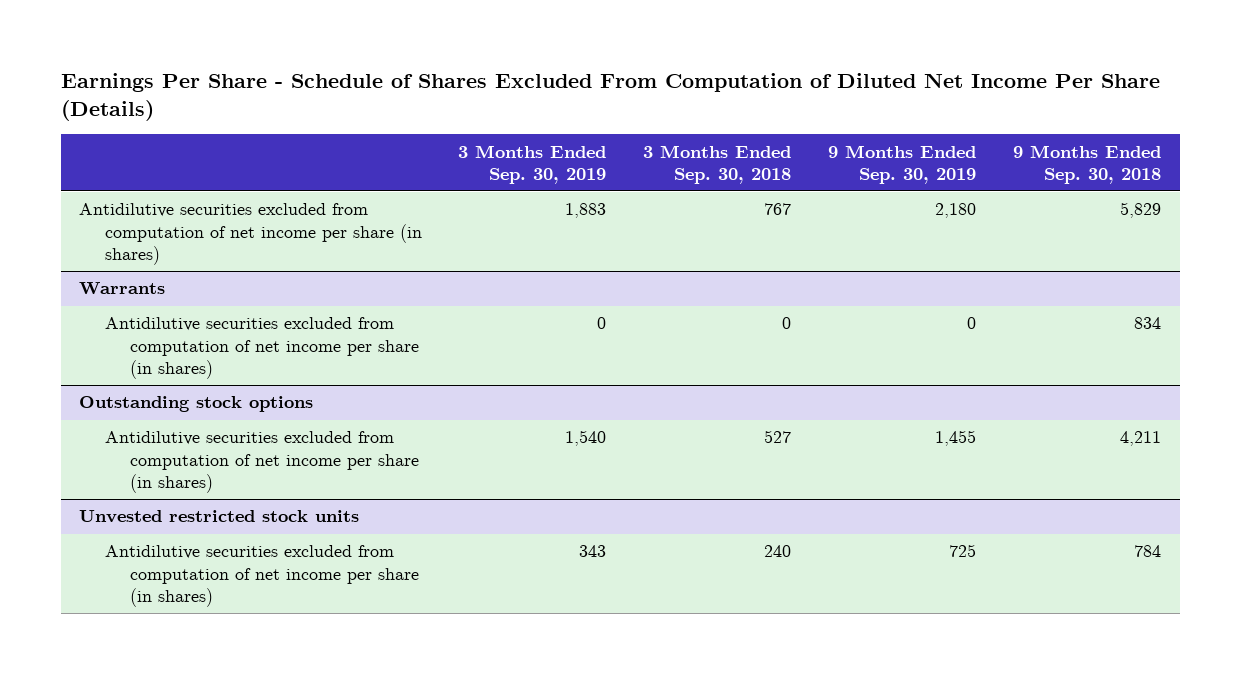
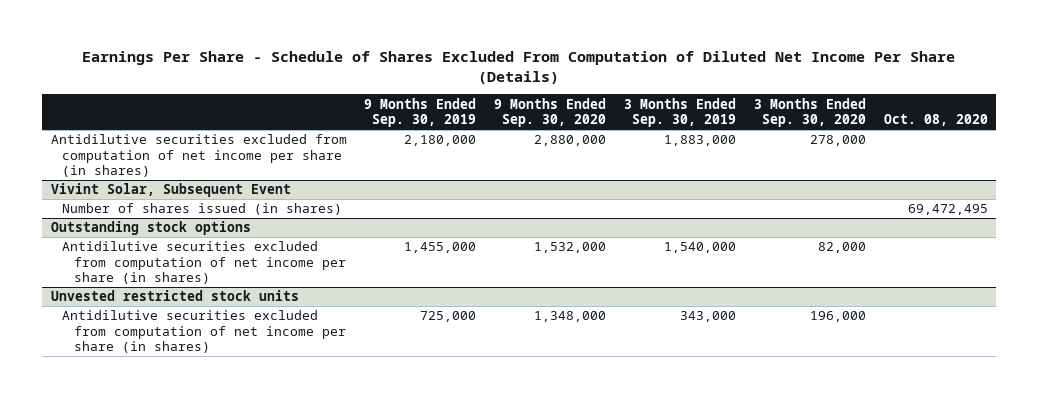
[643,144,792,184] 3 Months Ended Sep. 30, 2018 -> none
[1013,144,1162,184] 9 Months Ended Sep. 30, 2018 -> none
none -> [494,97,607,128] 9 Months Ended Sep. 30, 2020
none -> [753,97,866,128] 3 Months Ended Sep. 30, 2020
none -> [883,114,988,127] Oct. 08, 2020
[79,282,166,296] Warrants -> none
[104,317,419,379] Antidilutive securities excluded from computation of net income per share (in shares) -> none
[565,203,607,219] 1,883 -> [663,135,736,147] 1,883,000
[935,203,977,219] 2,180 -> [404,135,477,147] 2,180,000
none -> [50,183,291,198] Vivint Solar, Subsequent Event
none -> [62,203,343,216] Number of shares issued (in shares)
[565,430,607,447] 1,540 -> [663,242,736,254] 1,540,000
[935,430,977,447] 1,455 -> [404,242,477,254] 1,455,000
[579,545,607,558] 343 -> [679,311,736,323] 343,000
[949,544,977,558] 725 -> [420,311,477,323] 725,000

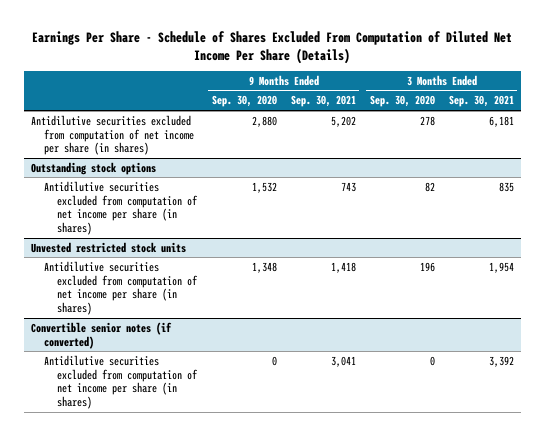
[364,97,477,128] 9 Months Ended Sep. 30, 2019 -> none
[623,97,736,128] 3 Months Ended Sep. 30, 2019 -> none
[883,114,988,127] Oct. 08, 2020 -> none
none -> [290,95,356,108] Sep. 30, 2021
none -> [448,95,514,108] Sep. 30, 2021
[50,183,291,198] Vivint Solar, Subsequent Event -> none
[62,203,343,216] Number of shares issued (in shares) -> none
[534,135,607,147] 2,880,000 -> [251,115,277,127] 2,880
[809,135,866,147] 278,000 -> [419,115,435,126] 278
[534,242,607,254] 1,532,000 -> [251,181,277,193] 1,532
[817,242,866,254] 82,000 -> [424,181,435,192] 82
[534,311,607,323] 1,348,000 -> [251,261,277,273] 1,348
[809,311,866,323] 196,000 -> [419,261,435,272] 196
none -> [30,321,172,349] Convertible senior notes (if converted)
none -> [44,354,199,410] Antidilutive securities excluded from computation of net income per share (in shares)

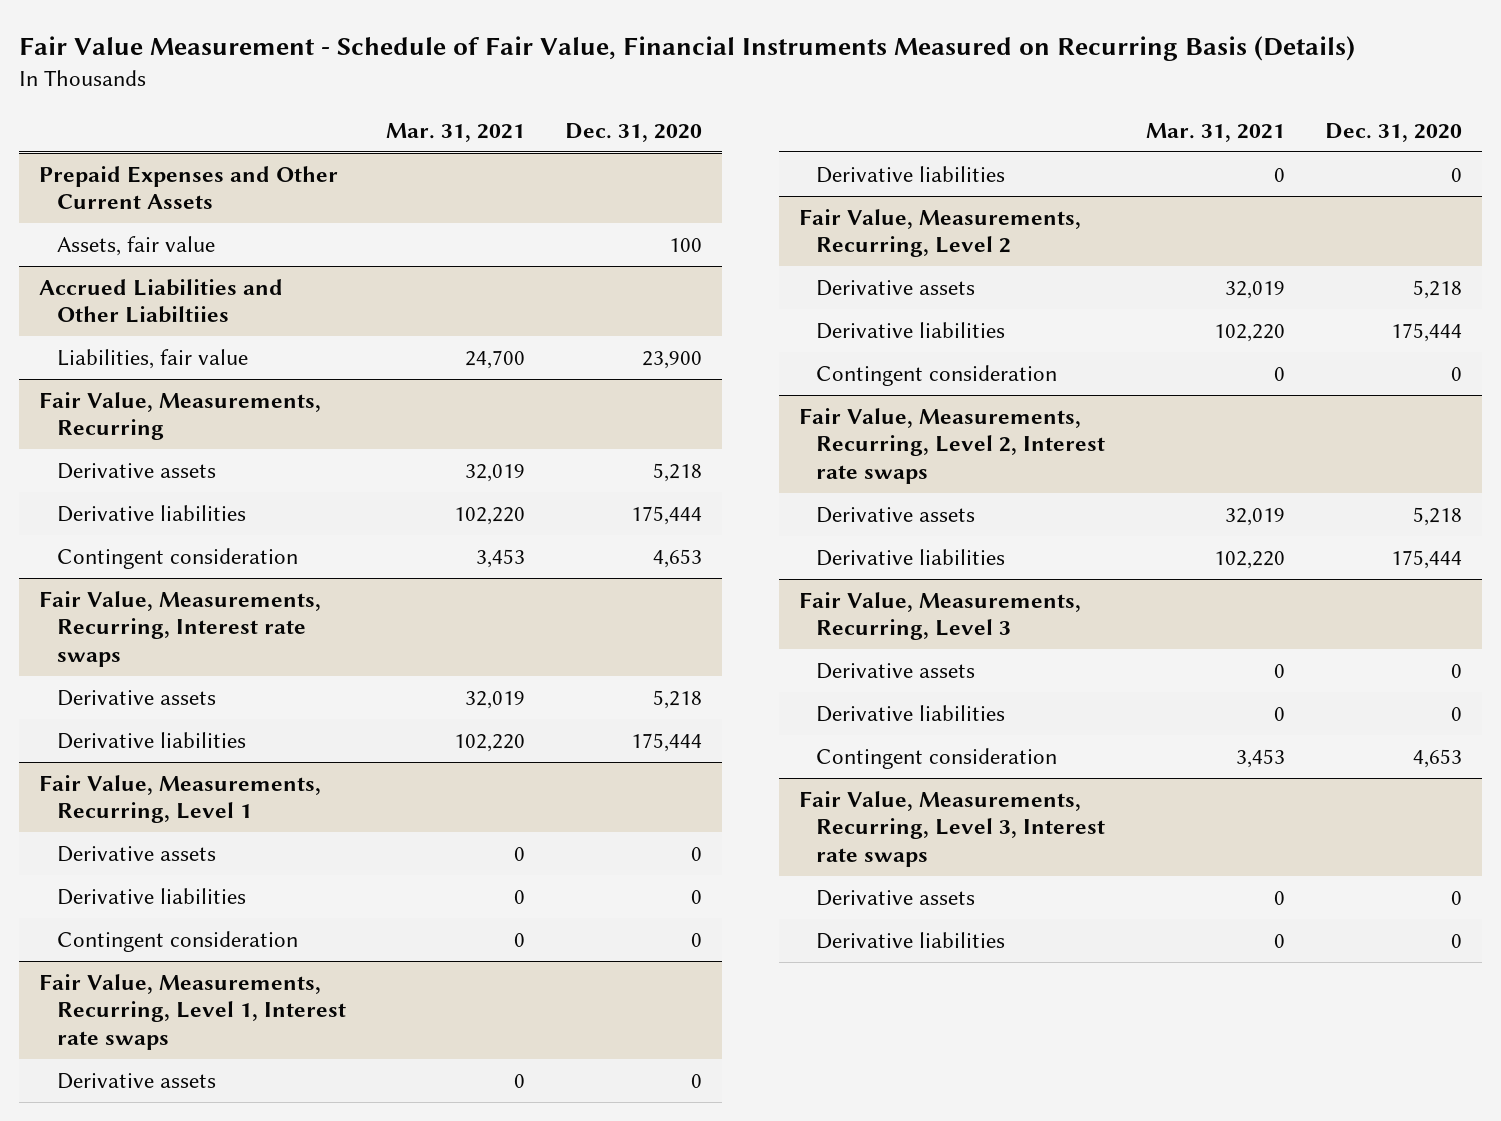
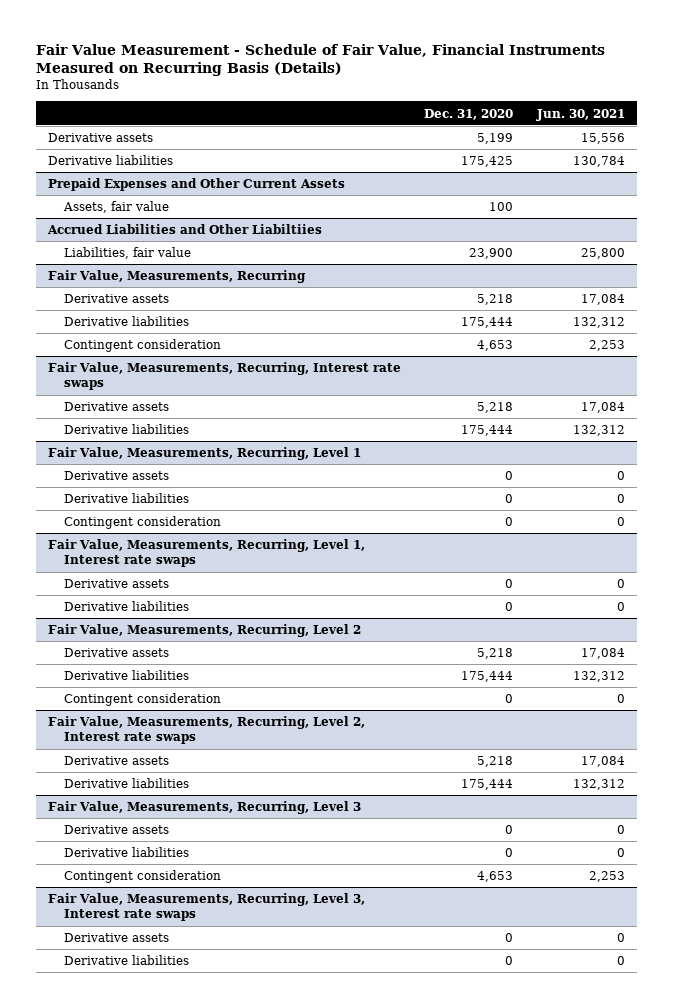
[385,122,525,142] Mar. 31, 2021 -> none
none -> [536,108,626,121] Jun. 30, 2021
none -> [47,133,153,143] Derivative assets
none -> [47,155,173,166] Derivative liabilities

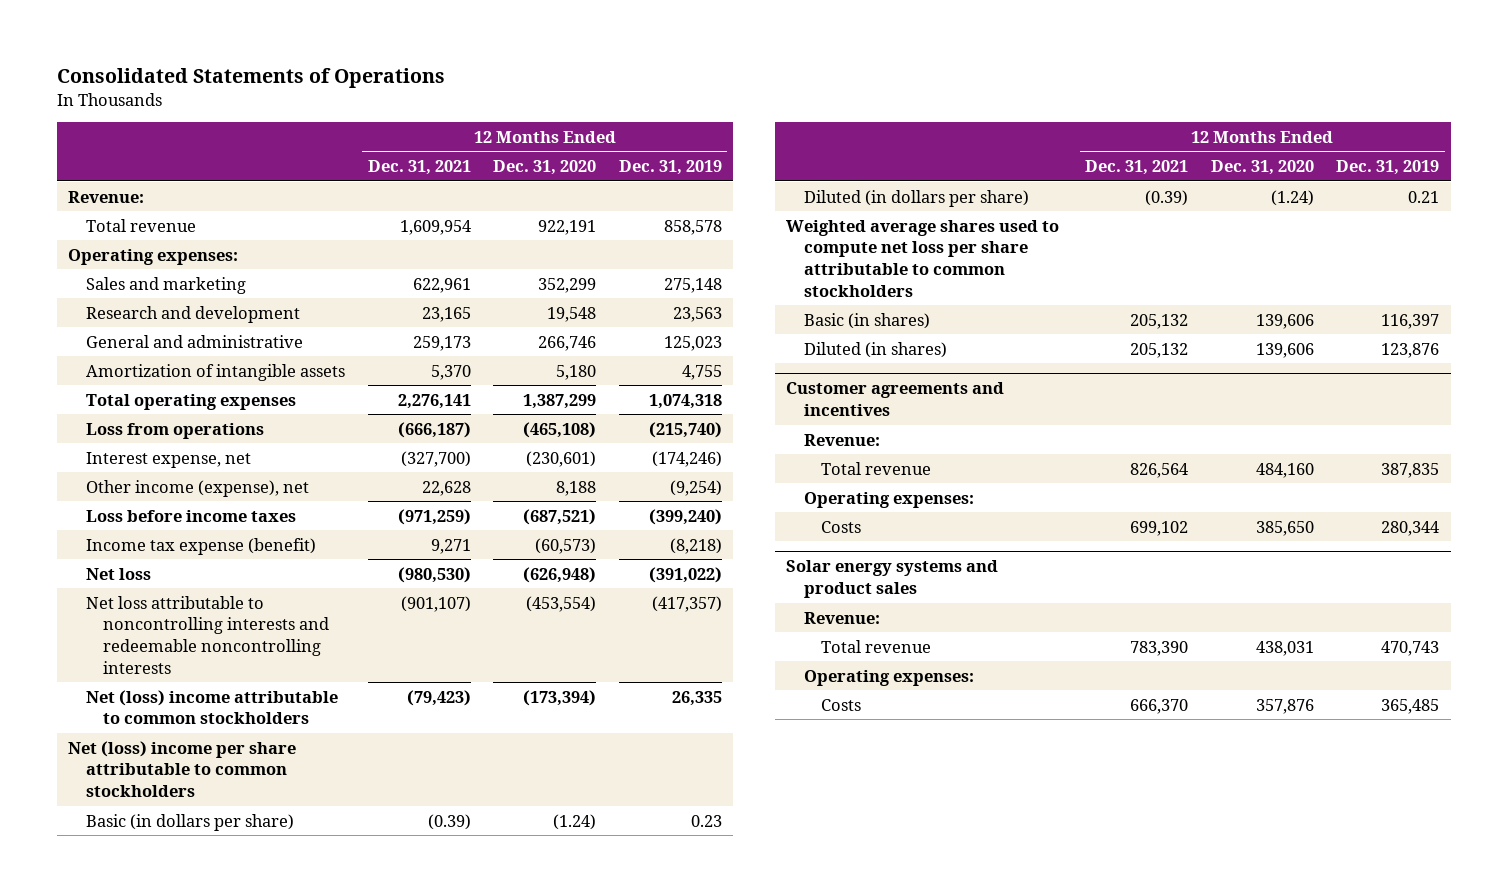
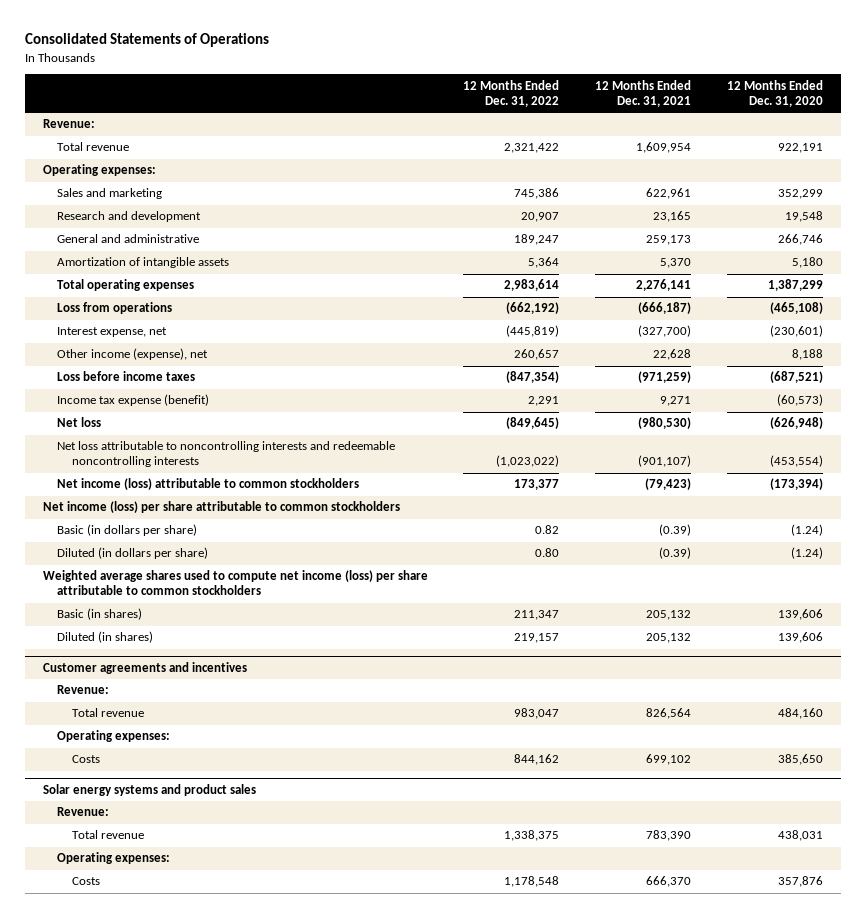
[618,160,722,176] Dec. 31, 2019 -> none
none -> [463,79,560,107] 12 Months Ended Dec. 31, 2022
[85,689,338,725] Net (loss) income attributable to common stockholders -> [57,478,360,491] Net income (loss) attributable to common stockholders
[68,740,297,798] Net (loss) income per share attributable to common stockholders -> [42,501,400,514] Net income (loss) per share attributable to common stockholders
[786,219,1060,297] Weighted average shares used to compute net loss per share attributable to common stockholders -> [42,570,428,596] Weighted average shares used to compute net income (loss) per share attributable to common stockholders

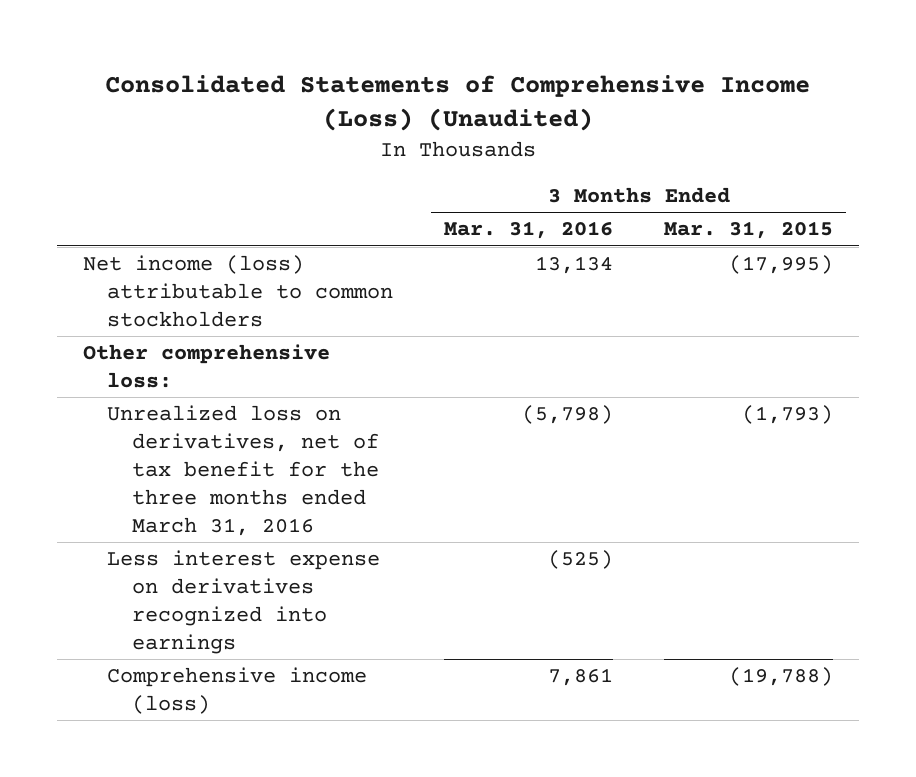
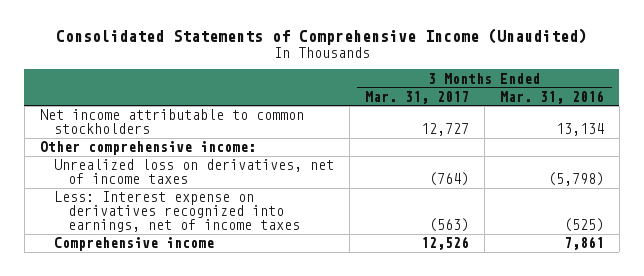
[104,74,810,132] Consolidated Statements of Comprehensive Income (Loss) (Unaudited) -> [55,28,587,46] Consolidated Statements of Comprehensive Income (Unaudited)
[664,221,834,240] Mar. 31, 2015 -> none
none -> [364,90,469,104] Mar. 31, 2017
[82,255,394,328] Net income (loss) attributable to common stockholders -> [39,109,304,135] Net income attributable to common stockholders
[82,344,330,389] Other comprehensive loss: -> [39,141,256,156] Other comprehensive income:
[107,405,379,537] Unrealized loss on derivatives, net of tax benefit for the three months ended March 31, 2016 -> [53,159,334,185] Unrealized loss on derivatives, net of income taxes
[107,550,381,655] Less interest expense on derivatives recognized into earnings -> [53,191,300,233] Less: Interest expense on derivatives recognized into earnings, net of income taxes
[107,667,368,715] Comprehensive income (loss) -> [53,237,214,252] Comprehensive income

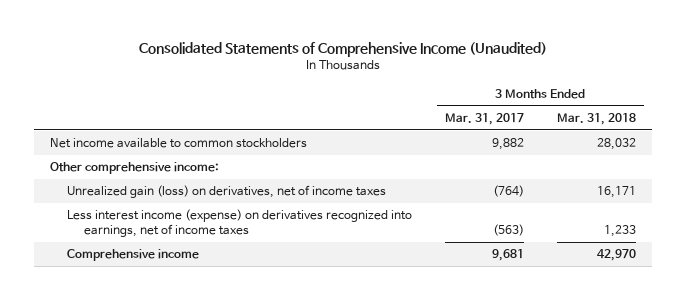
[499,89,604,104] Mar. 31, 2016 -> none
none -> [556,112,636,125] Mar. 31, 2018
[39,109,304,135] Net income attributable to common stockholders -> [50,138,308,149] Net income available to common stockholders
[420,123,469,137] 12,727 -> [491,138,524,151] 9,882
[53,159,334,185] Unrealized loss on derivatives, net of income taxes -> [66,185,386,199] Unrealized gain (loss) on derivatives, net of income taxes
[53,191,300,233] Less: Interest expense on derivatives recognized into earnings, net of income taxes -> [66,209,412,238] Less interest income (expense) on derivatives recognized into earnings, net of income taxes
[420,236,469,251] 12,526 -> [491,249,524,262] 9,681

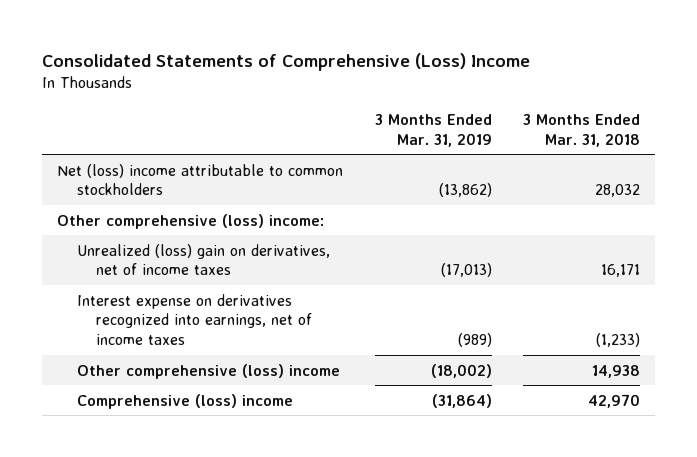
[138,41,547,57] Consolidated Statements of Comprehensive Income (Unaudited) -> [41,52,530,71] Consolidated Statements of Comprehensive (Loss) Income
[444,112,524,125] Mar. 31, 2017 -> none
none -> [374,114,492,147] 3 Months Ended Mar. 31, 2019
[50,138,308,149] Net income available to common stockholders -> [57,163,344,196] Net (loss) income attributable to common stockholders
[50,162,220,175] Other comprehensive income: -> [57,213,325,229] Other comprehensive (loss) income:
[66,185,386,199] Unrealized gain (loss) on derivatives, net of income taxes -> [76,243,330,276] Unrealized (loss) gain on derivatives, net of income taxes
[66,209,412,238] Less interest income (expense) on derivatives recognized into earnings, net of income taxes -> [76,293,313,346] Interest expense on derivatives recognized into earnings, net of income taxes
[603,225,636,238] 1,233 -> [595,333,640,348] (1,233)
none -> [76,363,340,379] Other comprehensive (loss) income
[66,249,199,262] Comprehensive income -> [76,393,293,409] Comprehensive (loss) income

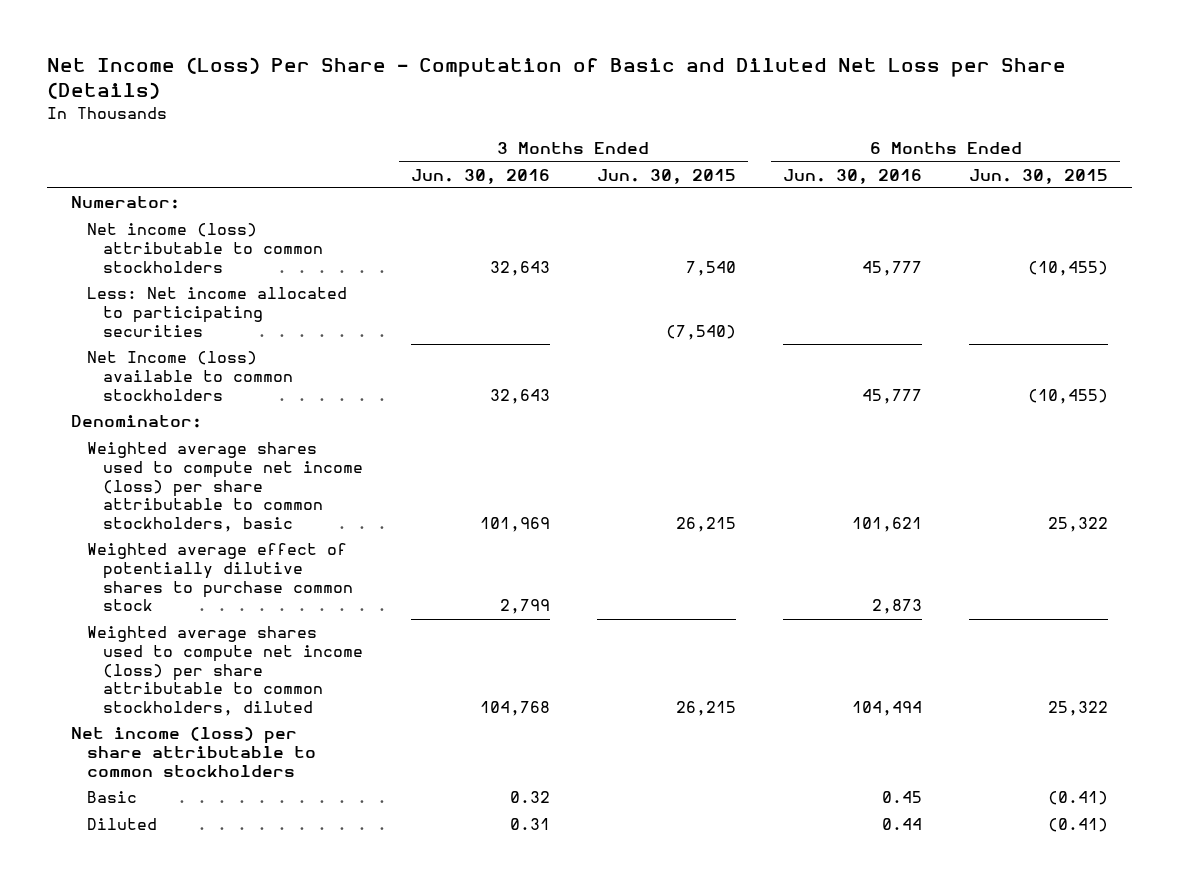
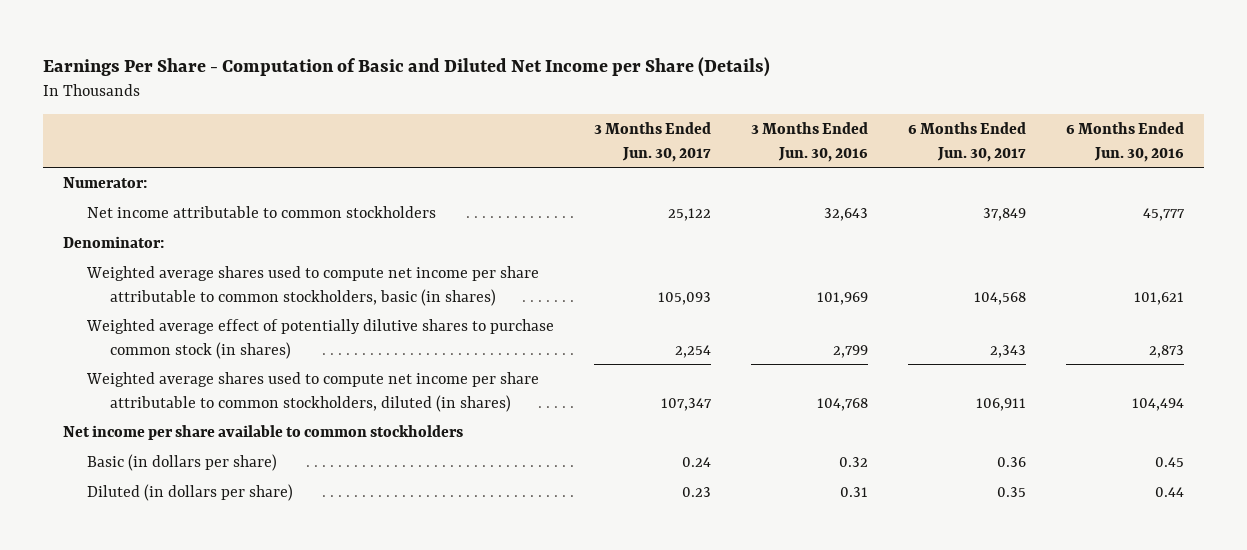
[47,57,1067,100] Net Income (Loss) Per Share - Computation of Basic and Diluted Net Loss per Share (Details) -> [43,56,771,77] Earnings Per Share - Computation of Basic and Diluted Net Income per Share (Details)
[596,168,736,184] Jun. 30, 2015 -> none
[969,168,1109,184] Jun. 30, 2015 -> none
none -> [593,122,711,162] 3 Months Ended Jun. 30, 2017
none -> [907,122,1026,162] 6 Months Ended Jun. 30, 2017
[87,287,348,337] Less: Net income allocated to participating securities -> none
[87,351,294,401] Net Income (loss) available to common stockholders -> none
[87,223,324,273] Net income (loss) attributable to common stockholders -> [86,206,436,219] Net income attributable to common stockholders
[87,442,364,533] Weighted average shares used to compute net income (loss) per share attributable to common stockholders, basic -> [85,266,539,306] Weighted average shares used to compute net income per share attributable to common stockholders, basic (in shares)
[87,543,354,612] Weighted average effect of potentially dilutive shares to purchase common stock -> [85,319,554,359] Weighted average effect of potentially dilutive shares to purchase common stock (in shares)
[87,626,364,717] Weighted average shares used to compute net income (loss) per share attributable to common stockholders, diluted -> [85,372,539,412] Weighted average shares used to compute net income per share attributable to common stockholders, diluted (in shares)
[71,727,317,777] Net income (loss) per share attributable to common stockholders -> [63,425,464,441] Net income per share available to common stockholders
[87,791,138,804] Basic -> [86,454,277,472] Basic (in dollars per share)
[87,818,158,831] Diluted -> [86,484,293,502] Diluted (in dollars per share)

